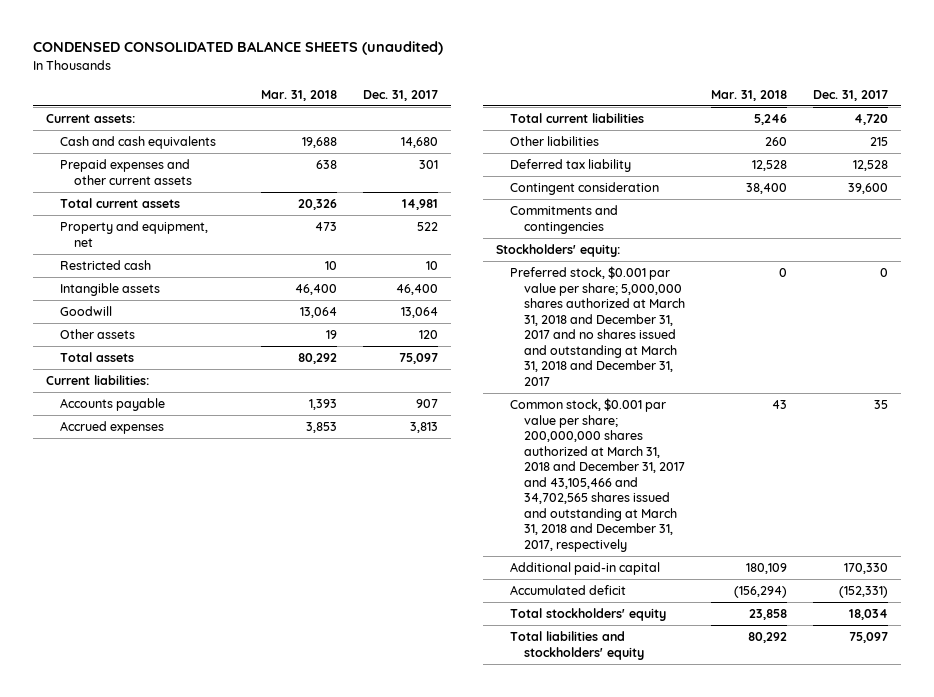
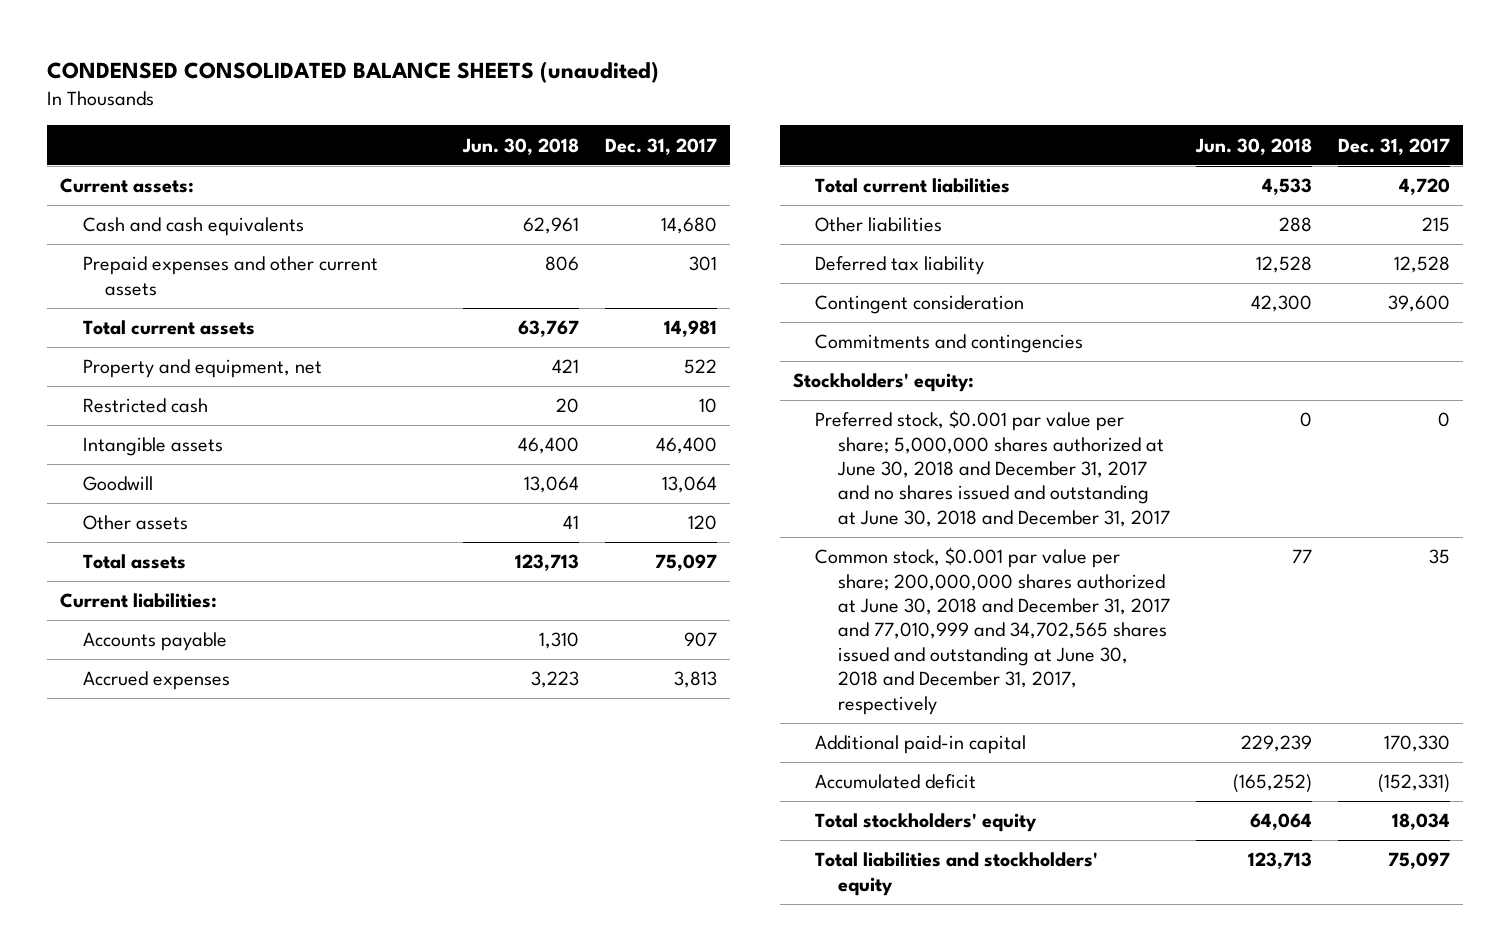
[261,89,338,101] Mar. 31, 2018 -> none
none -> [462,137,580,155] Jun. 30, 2018
[510,266,686,386] Preferred stock, $0.001 par value per share; 5,000,000 shares authorized at March 31, 2018 and December 31, 2017 and no shares issued and outstanding at March 31, 2018 and December 31, 2017 -> [815,410,1170,527] Preferred stock, $0.001 par value per share; 5,000,000 shares authorized at June 30, 2018 and December 31, 2017 and no shares issued and outstanding at June 30, 2018 and December 31, 2017
[510,398,686,552] Common stock, $0.001 par value per share; 200,000,000 shares authorized at March 31, 2018 and December 31, 2017 and 43,105,466 and 34,702,565 shares issued and outstanding at March 31, 2018 and December 31, 2017, respectively -> [815,547,1170,715] Common stock, $0.001 par value per share; 200,000,000 shares authorized at June 30, 2018 and December 31, 2017 and 77,010,999 and 34,702,565 shares issued and outstanding at June 30, 2018 and December 31, 2017, respectively

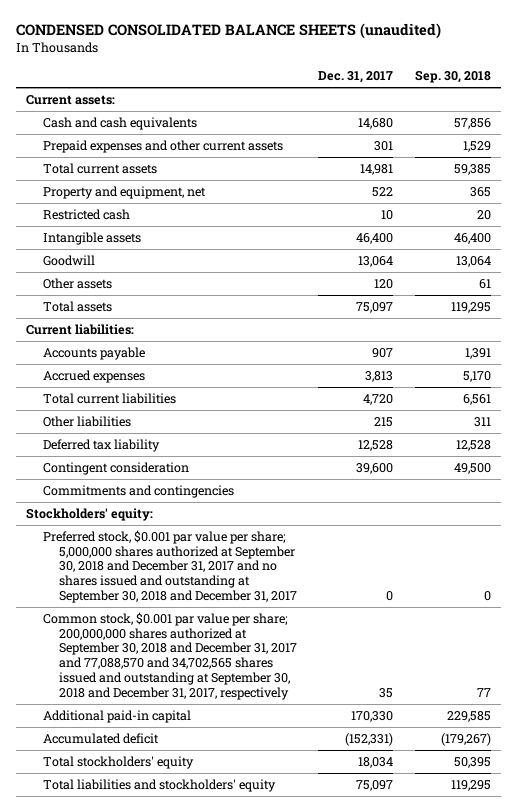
[462,137,580,155] Jun. 30, 2018 -> none
none -> [414,70,491,84] Sep. 30, 2018
[815,410,1170,527] Preferred stock, $0.001 par value per share; 5,000,000 shares authorized at June 30, 2018 and December 31, 2017 and no shares issued and outstanding at June 30, 2018 and December 31, 2017 -> [42,529,297,603] Preferred stock, $0.001 par value per share; 5,000,000 shares authorized at September 30, 2018 and December 31, 2017 and no shares issued and outstanding at September 30, 2018 and December 31, 2017
[815,547,1170,715] Common stock, $0.001 par value per share; 200,000,000 shares authorized at June 30, 2018 and December 31, 2017 and 77,010,999 and 34,702,565 shares issued and outstanding at June 30, 2018 and December 31, 2017, respectively -> [42,611,297,700] Common stock, $0.001 par value per share; 200,000,000 shares authorized at September 30, 2018 and December 31, 2017 and 77,088,570 and 34,702,565 shares issued and outstanding at September 30, 2018 and December 31, 2017, respectively

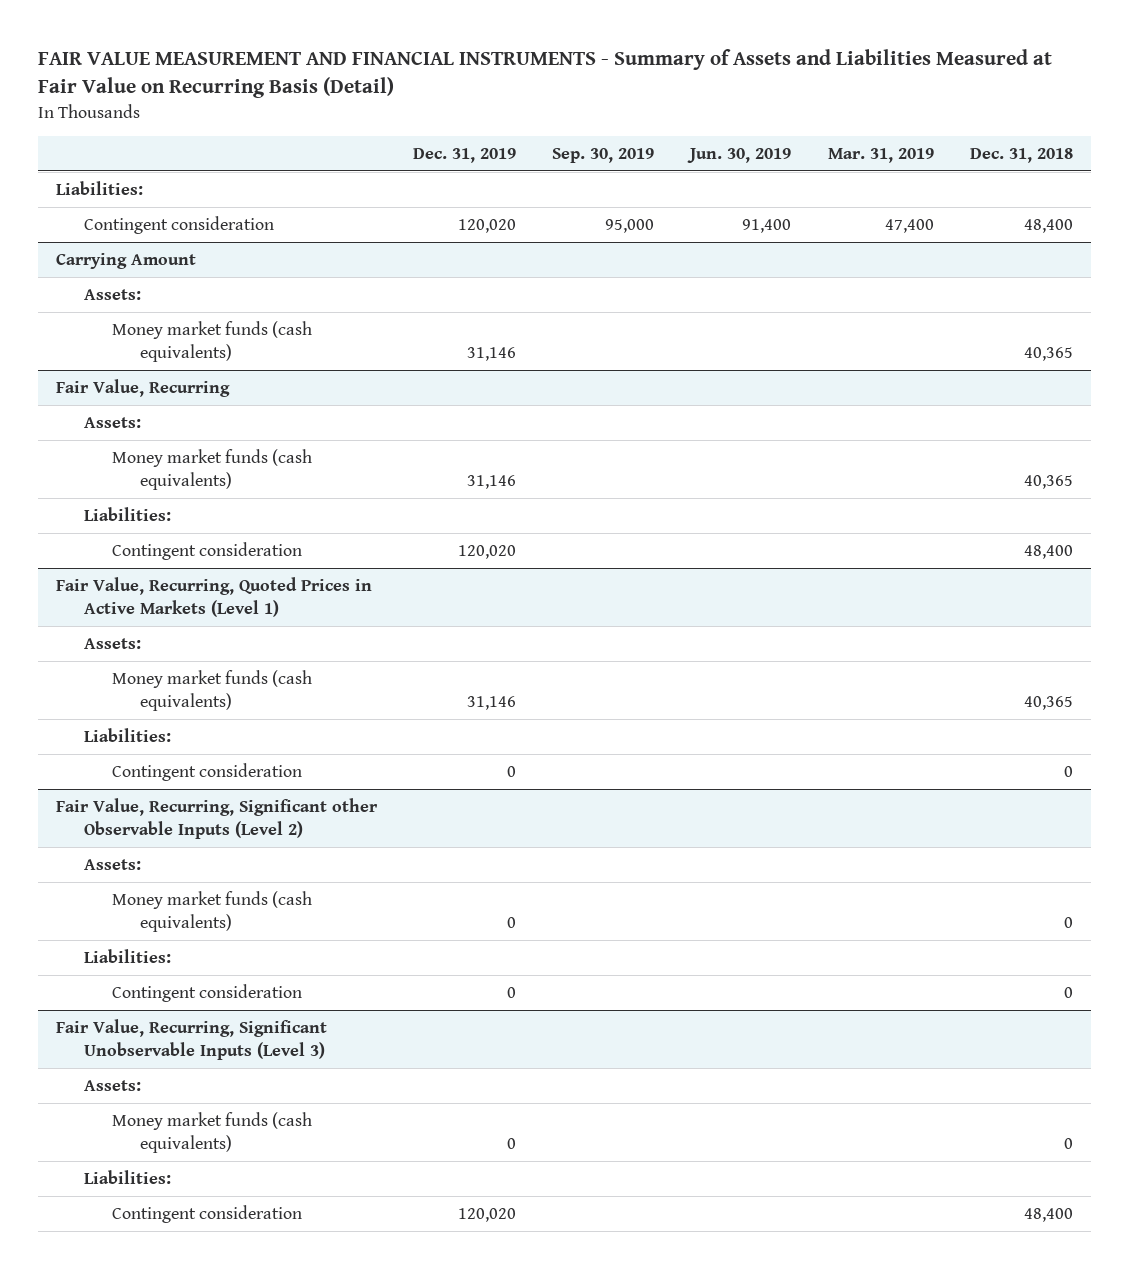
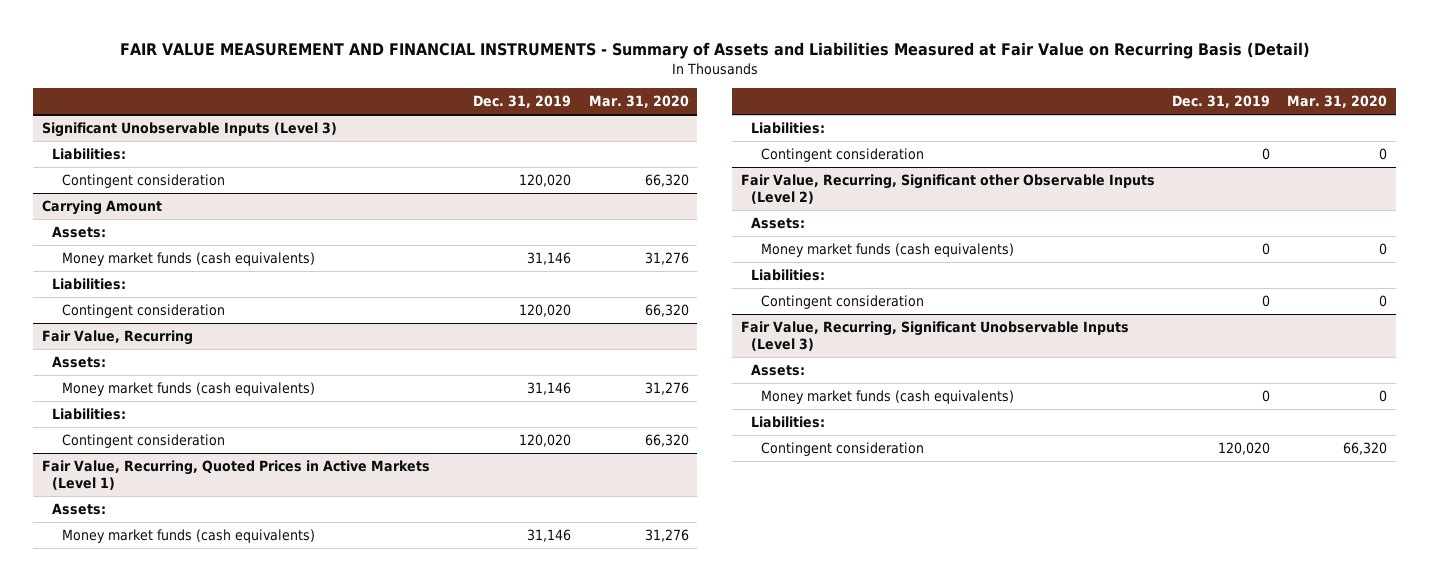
[552,147,655,163] Sep. 30, 2019 -> none
[687,147,792,163] Jun. 30, 2019 -> none
[827,147,934,163] Mar. 31, 2019 -> none
[969,147,1073,163] Dec. 31, 2018 -> none
none -> [588,95,689,109] Mar. 31, 2020
none -> [42,122,338,138] Significant Unobservable Inputs (Level 3)
none -> [51,278,126,291] Liabilities:
none -> [61,304,225,319] Contingent consideration

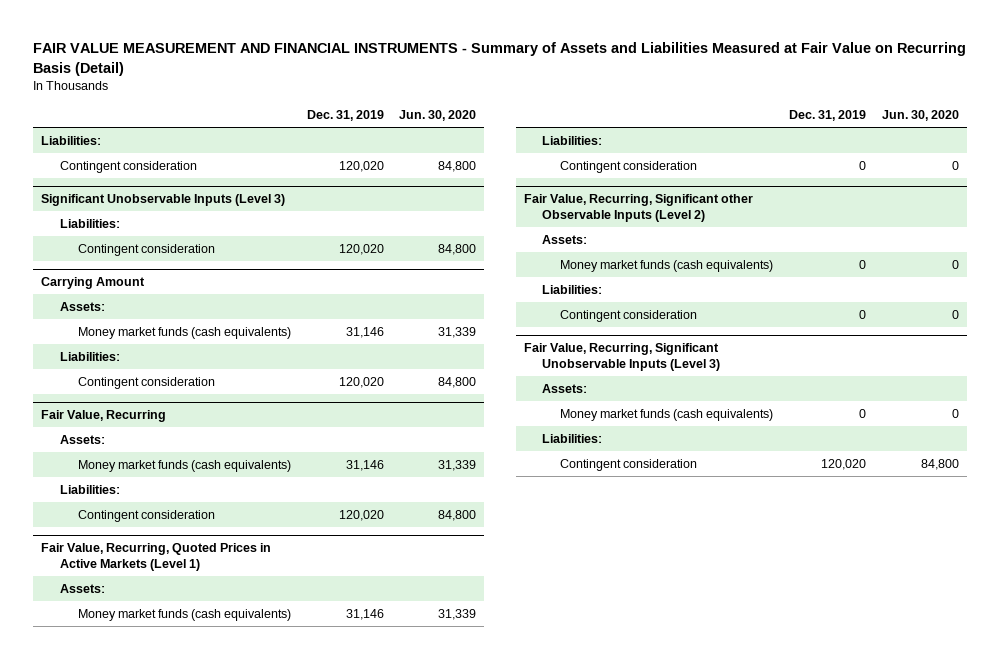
[588,95,689,109] Mar. 31, 2020 -> none
none -> [399,110,477,122] Jun. 30, 2020
none -> [41,135,102,145] Liabilities:
none -> [59,160,197,173] Contingent consideration

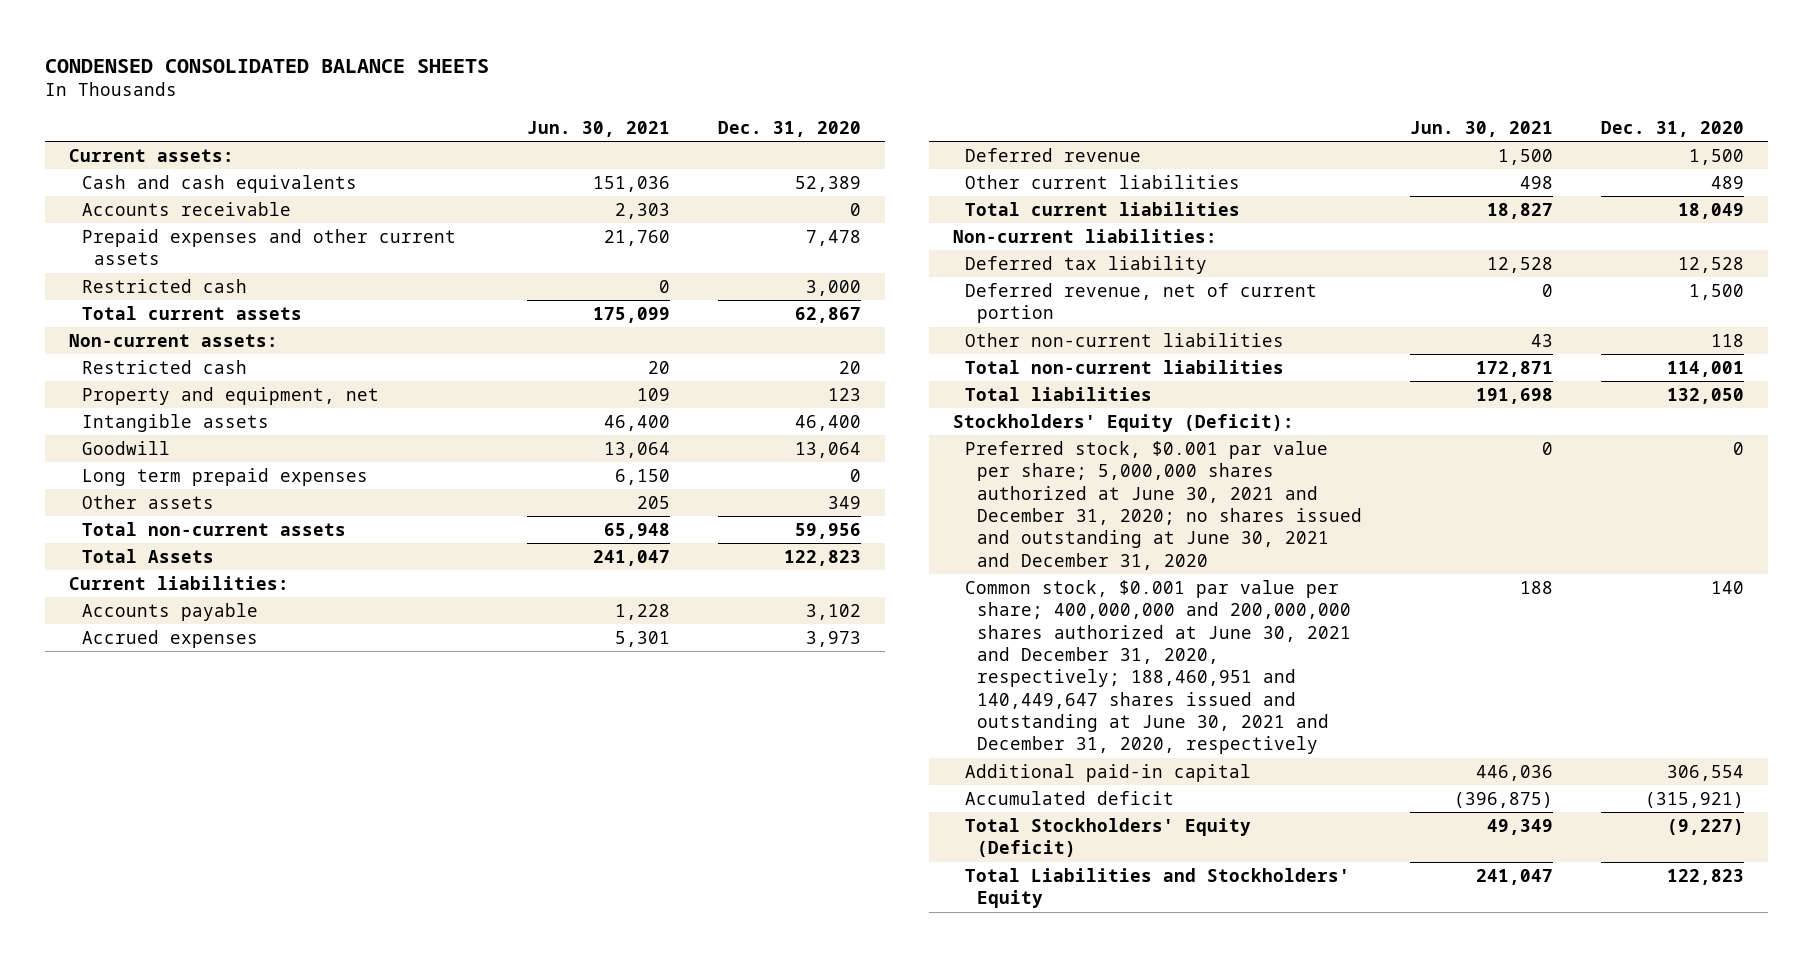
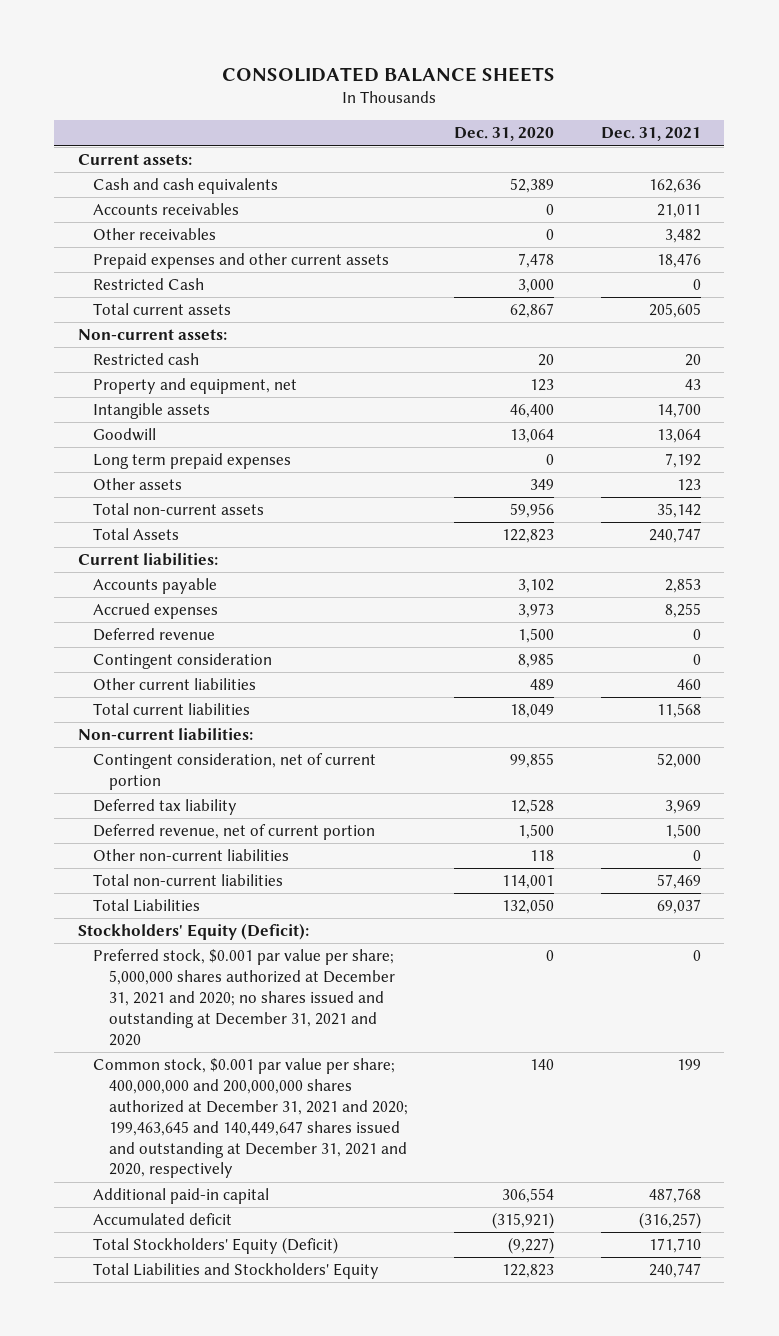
[45,58,490,73] CONDENSED CONSOLIDATED BALANCE SHEETS -> [222,66,556,82] CONSOLIDATED BALANCE SHEETS
[527,120,671,137] Jun. 30, 2021 -> none
none -> [600,127,701,142] Dec. 31, 2021
[81,201,291,216] Accounts receivable -> none
none -> [93,203,240,216] Accounts receivables
none -> [93,228,217,241] Other receivables
[81,278,247,293] Restricted cash -> [93,278,205,291] Restricted Cash
none -> [93,653,273,670] Contingent consideration
none -> [93,753,377,790] Contingent consideration, net of current portion
[965,386,1153,401] Total liabilities -> [93,899,201,913] Total Liabilities
[965,440,1363,570] Preferred stock, $0.001 par value per share; 5,000,000 shares authorized at June 30, 2021 and December 31, 2020; no shares issued and outstanding at June 30, 2021 and December 31, 2020 -> [93,949,395,1046] Preferred stock, $0.001 par value per share; 5,000,000 shares authorized at December 31, 2021 and 2020; no shares issued and outstanding at December 31, 2021 and 2020
[965,579,1352,755] Common stock, $0.001 par value per share; 400,000,000 and 200,000,000 shares authorized at June 30, 2021 and December 31, 2020, respectively; 188,460,951 and 140,449,647 shares issued and outstanding at June 30, 2021 and December 31, 2020, respectively -> [93,1058,408,1179] Common stock, $0.001 par value per share; 400,000,000 and 200,000,000 shares authorized at December 31, 2021 and 2020; 199,463,645 and 140,449,647 shares issued and outstanding at December 31, 2021 and 2020, respectively

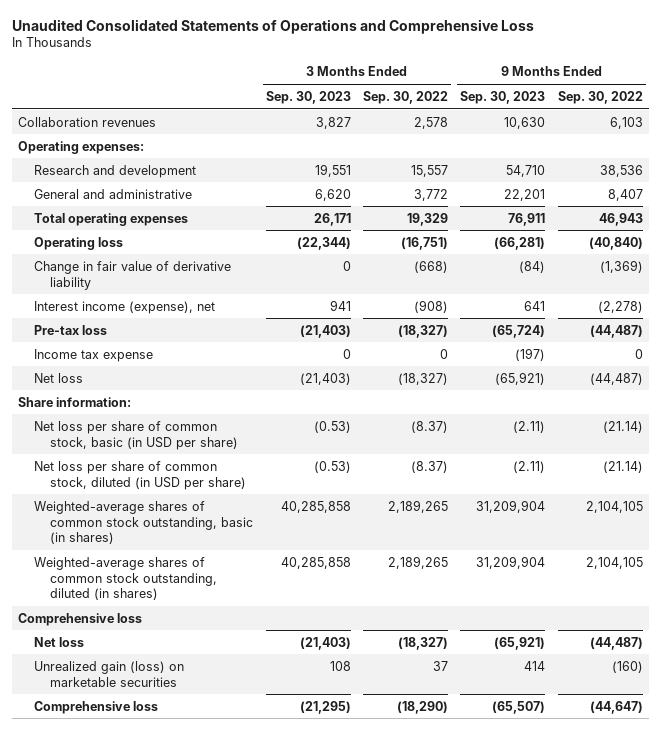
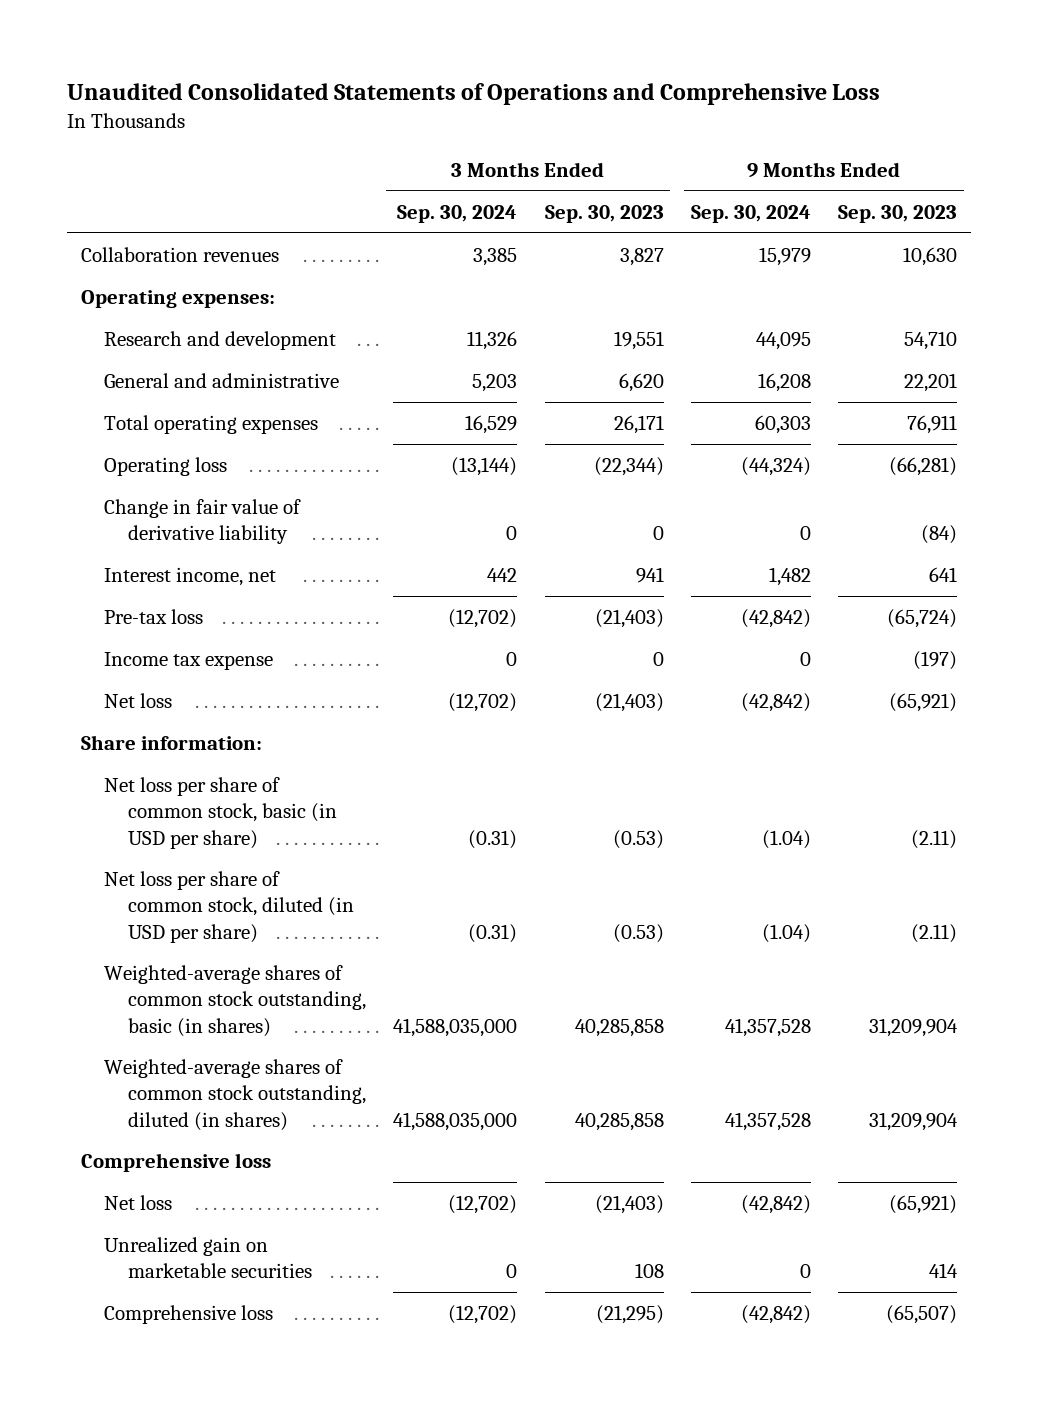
[363,90,449,104] Sep. 30, 2022 -> none
[557,90,643,104] Sep. 30, 2022 -> none
none -> [397,204,518,223] Sep. 30, 2024
none -> [690,204,811,223] Sep. 30, 2024
[34,300,216,314] Interest income (expense), net -> [104,567,277,587] Interest income, net
[34,660,185,687] Unrealized gain (loss) on marketable securities -> [104,1237,312,1279] Unrealized gain on marketable securities

